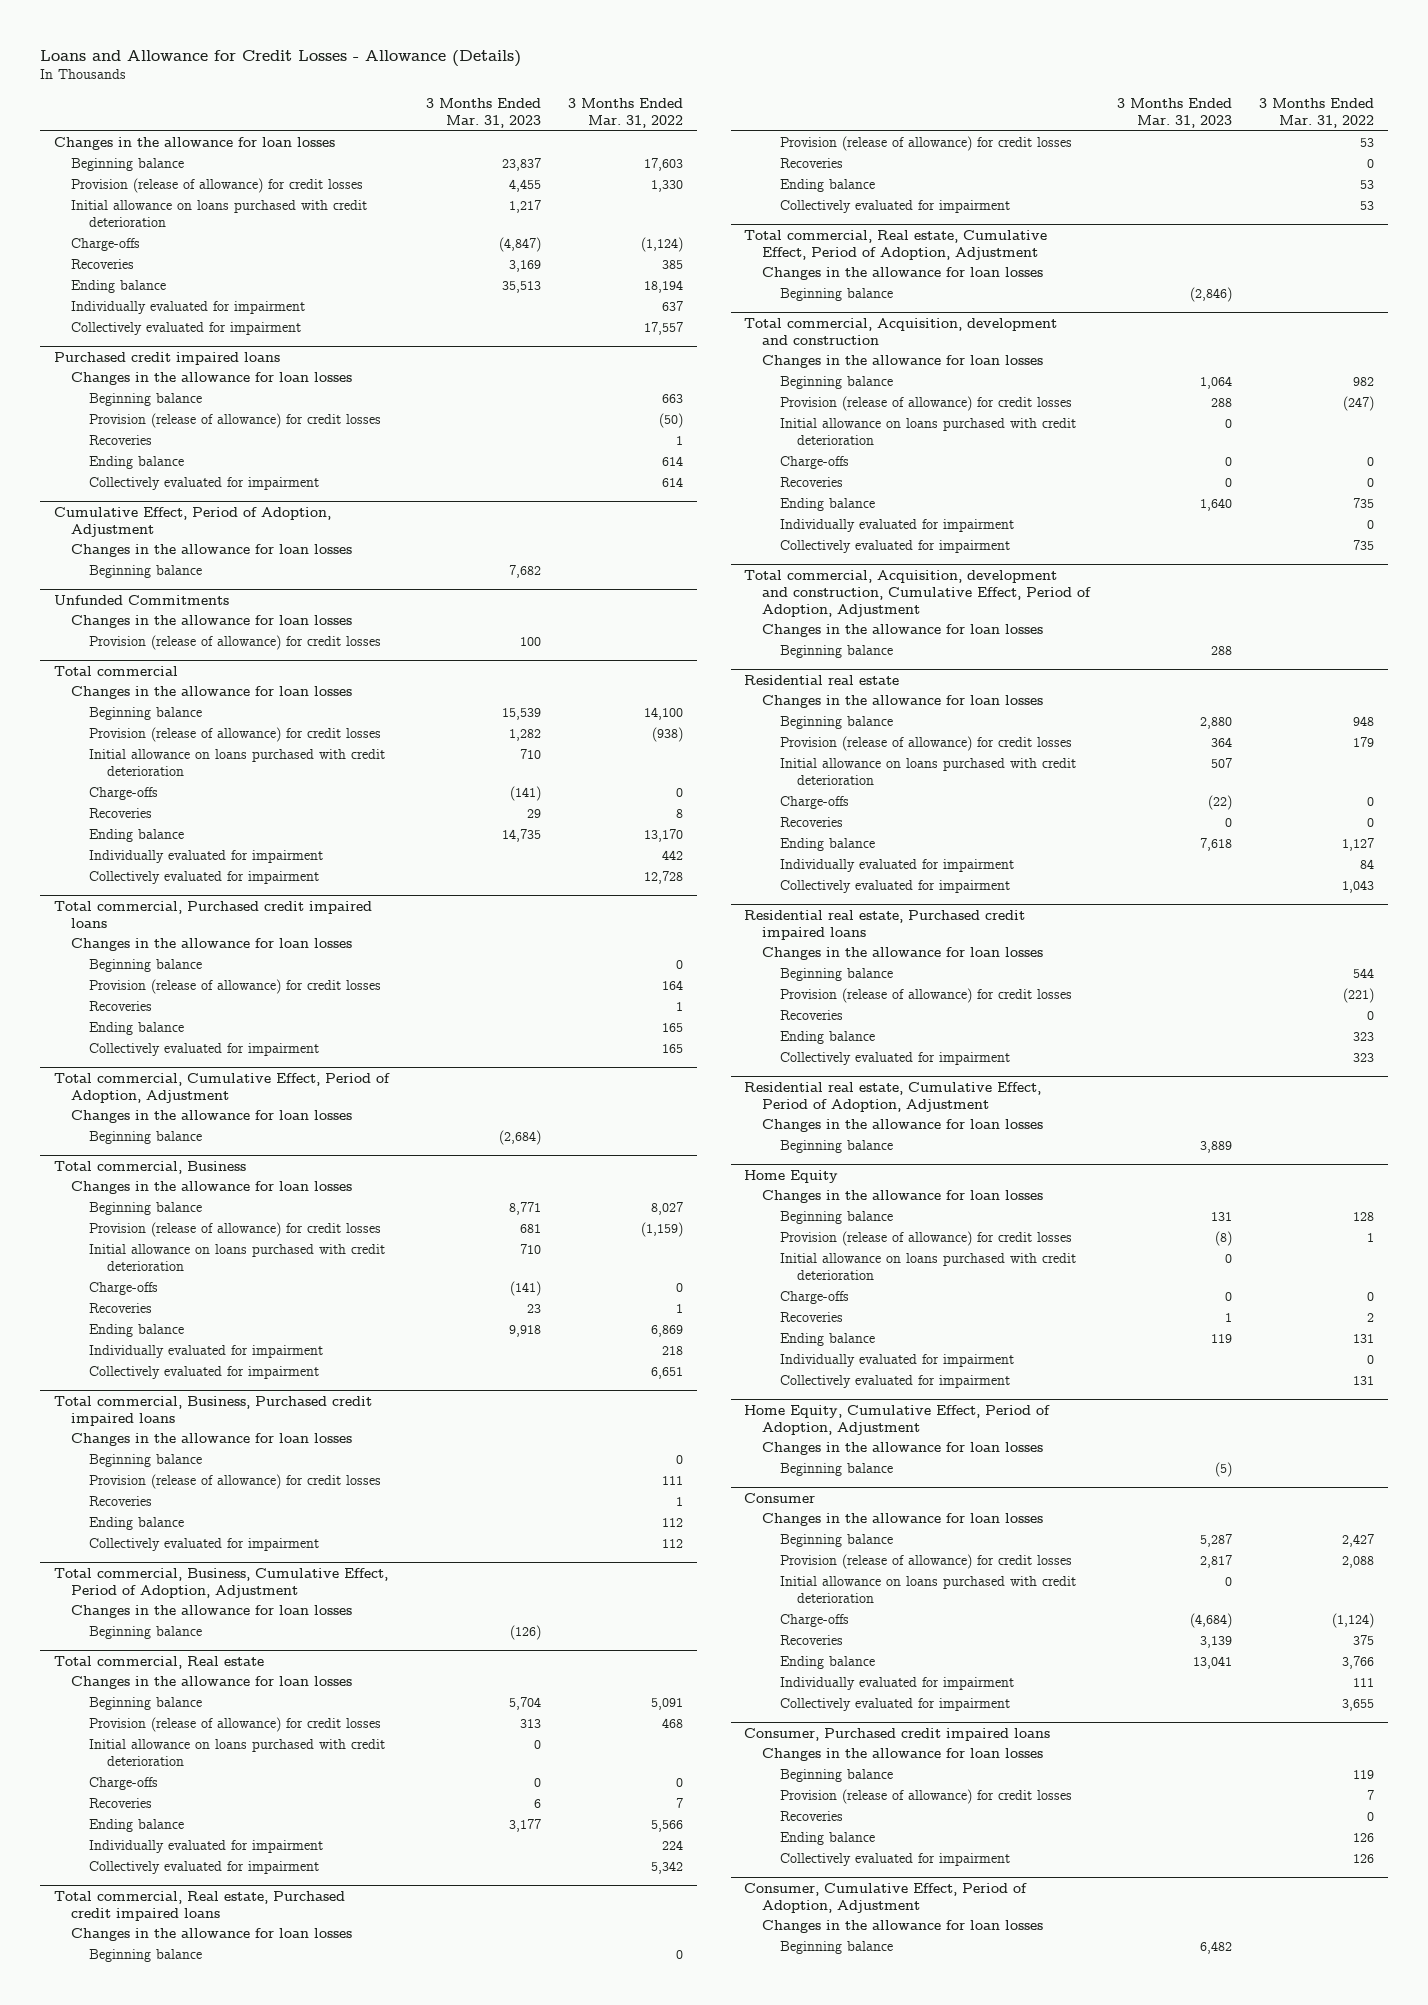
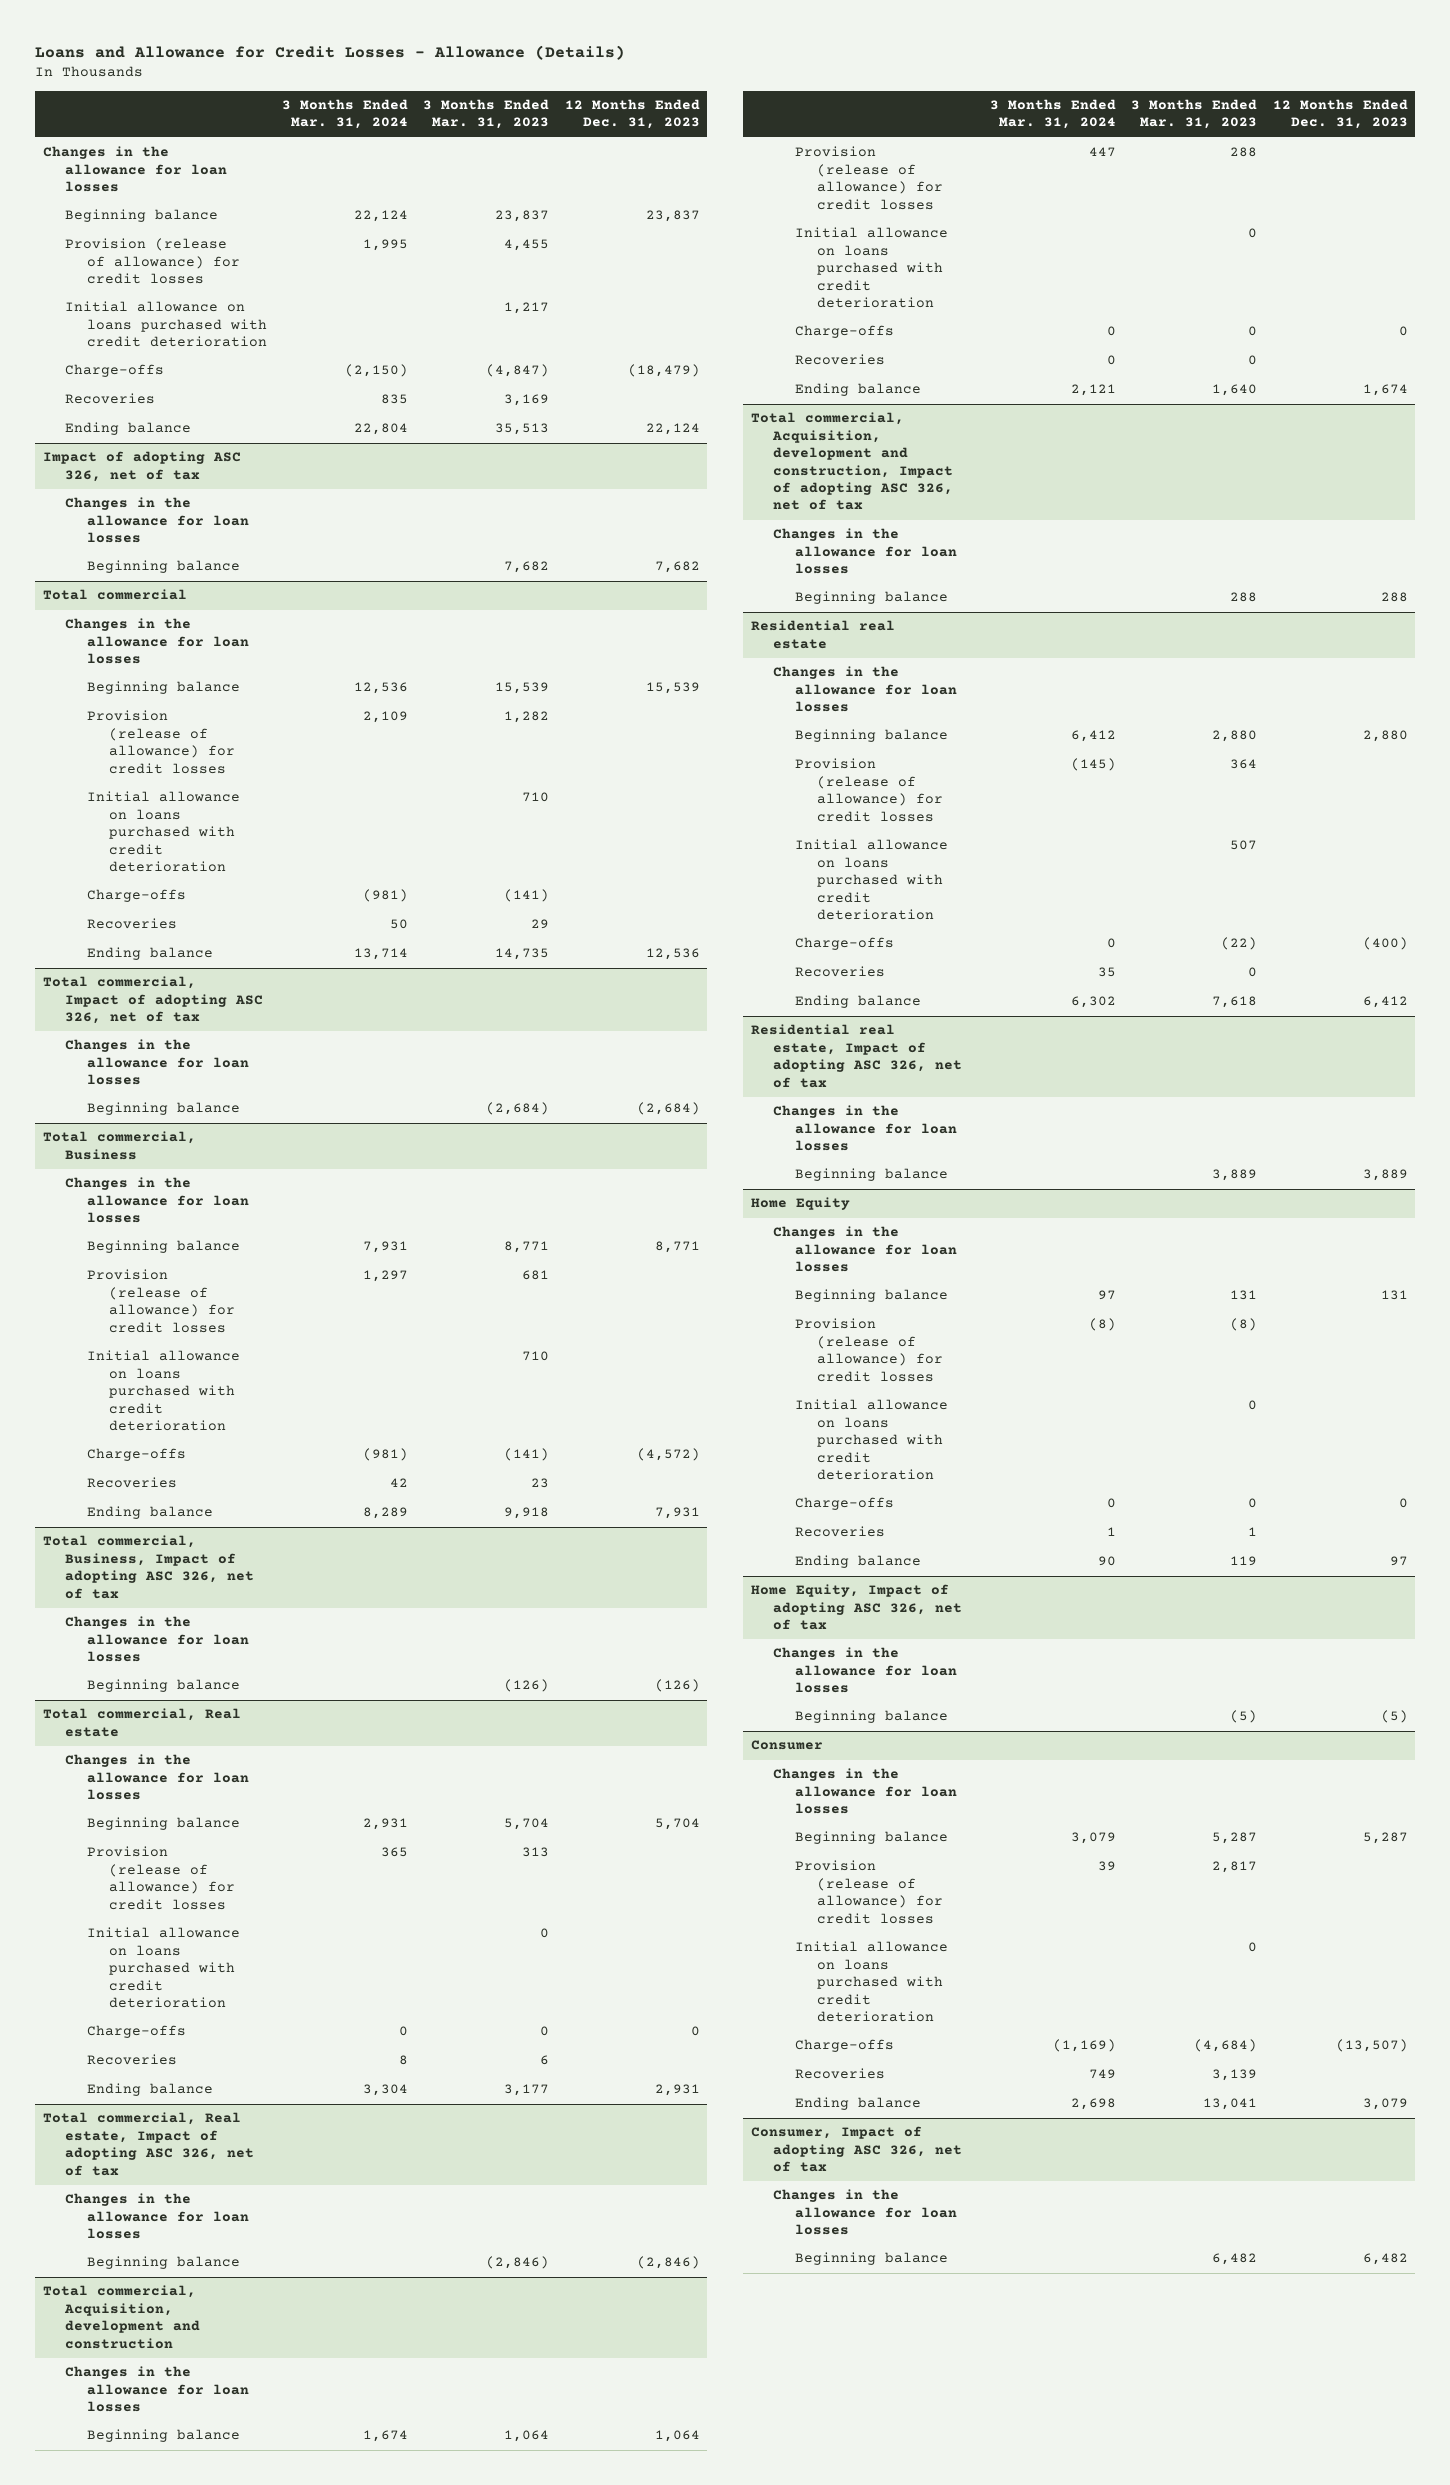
[568,98,684,129] 3 Months Ended Mar. 31, 2022 -> none
none -> [282,99,409,130] 3 Months Ended Mar. 31, 2024
none -> [564,99,700,130] 12 Months Ended Dec. 31, 2023
[71,301,306,315] Individually evaluated for impairment -> none
[71,322,302,336] Collectively evaluated for impairment -> none
[53,351,280,365] Purchased credit impaired loans -> none
[71,372,353,386] Changes in the allowance for loan losses -> none
[88,393,202,407] Beginning balance -> none
[88,413,381,429] Provision (release of allowance) for credit losses -> none
[88,435,152,446] Recoveries -> none
[88,456,184,470] Ending balance -> none
[88,477,319,491] Collectively evaluated for impairment -> none
[53,506,331,537] Cumulative Effect, Period of Adoption, Adjustment -> [42,451,241,482] Impact of adopting ASC 326, net of tax
[53,594,229,605] Unfunded Commitments -> none
[71,615,353,629] Changes in the allowance for loan losses -> none
[88,635,381,651] Provision (release of allowance) for credit losses -> none
[88,850,323,864] Individually evaluated for impairment -> none
[88,871,319,885] Collectively evaluated for impairment -> none
[53,900,372,928] Total commercial, Purchased credit impaired loans -> none
[71,938,353,952] Changes in the allowance for loan losses -> none
[88,959,202,973] Beginning balance -> none
[88,979,381,995] Provision (release of allowance) for credit losses -> none
[88,1001,152,1012] Recoveries -> none
[88,1022,184,1036] Ending balance -> none
[88,1043,319,1057] Collectively evaluated for impairment -> none
[53,1072,390,1103] Total commercial, Cumulative Effect, Period of Adoption, Adjustment -> [42,976,263,1025] Total commercial, Impact of adopting ASC 326, net of tax
[88,1345,323,1359] Individually evaluated for impairment -> none
[88,1366,319,1380] Collectively evaluated for impairment -> none
[53,1395,372,1426] Total commercial, Business, Purchased credit impaired loans -> none
[71,1433,353,1447] Changes in the allowance for loan losses -> none
[88,1454,202,1468] Beginning balance -> none
[88,1474,381,1490] Provision (release of allowance) for credit losses -> none
[88,1496,152,1507] Recoveries -> none
[88,1517,184,1531] Ending balance -> none
[88,1538,319,1552] Collectively evaluated for impairment -> none
[53,1567,388,1598] Total commercial, Business, Cumulative Effect, Period of Adoption, Adjustment -> [42,1535,254,1599] Total commercial, Business, Impact of adopting ASC 326, net of tax
[88,1840,323,1854] Individually evaluated for impairment -> none
[88,1861,319,1875] Collectively evaluated for impairment -> none
[53,1890,345,1921] Total commercial, Real estate, Purchased credit impaired loans -> none
[71,1928,353,1942] Changes in the allowance for loan losses -> none
[88,1949,202,1963] Beginning balance -> none
[779,136,1072,152] Provision (release of allowance) for credit losses -> none
[779,158,843,169] Recoveries -> none
[779,179,875,193] Ending balance -> none
[779,200,1010,214] Collectively evaluated for impairment -> none
[744,229,1048,260] Total commercial, Real estate, Cumulative Effect, Period of Adoption, Adjustment -> [42,2112,254,2176] Total commercial, Real estate, Impact of adopting ASC 326, net of tax
[779,519,1014,533] Individually evaluated for impairment -> none
[779,540,1010,554] Collectively evaluated for impairment -> none
[744,569,1092,617] Total commercial, Acquisition, development and construction, Cumulative Effect, Period of Adoption, Adjustment -> [750,412,953,511] Total commercial, Acquisition, development and construction, Impact of adopting ASC 326, net of tax
[779,859,1014,873] Individually evaluated for impairment -> none
[779,880,1010,894] Collectively evaluated for impairment -> none
[744,909,1026,940] Residential real estate, Purchased credit impaired loans -> none
[762,947,1044,961] Changes in the allowance for loan losses -> none
[779,968,893,982] Beginning balance -> none
[779,988,1072,1004] Provision (release of allowance) for credit losses -> none
[779,1010,843,1021] Recoveries -> none
[779,1031,875,1045] Ending balance -> none
[779,1052,1010,1066] Collectively evaluated for impairment -> none
[744,1081,1042,1112] Residential real estate, Cumulative Effect, Period of Adoption, Adjustment -> [750,1024,962,1088] Residential real estate, Impact of adopting ASC 326, net of tax
[779,1354,1014,1368] Individually evaluated for impairment -> none
[779,1375,1010,1389] Collectively evaluated for impairment -> none
[744,1404,1051,1435] Home Equity, Cumulative Effect, Period of Adoption, Adjustment -> [750,1584,962,1631] Home Equity, Impact of adopting ASC 326, net of tax
[779,1677,1014,1691] Individually evaluated for impairment -> none
[779,1698,1010,1712] Collectively evaluated for impairment -> none
[744,1727,1051,1741] Consumer, Purchased credit impaired loans -> none
[762,1748,1044,1762] Changes in the allowance for loan losses -> none
[779,1769,893,1783] Beginning balance -> none
[779,1789,1072,1805] Provision (release of allowance) for credit losses -> none
[779,1811,843,1822] Recoveries -> none
[779,1832,875,1846] Ending balance -> none
[779,1853,1010,1867] Collectively evaluated for impairment -> none
[744,1882,1028,1913] Consumer, Cumulative Effect, Period of Adoption, Adjustment -> [750,2126,962,2173] Consumer, Impact of adopting ASC 326, net of tax

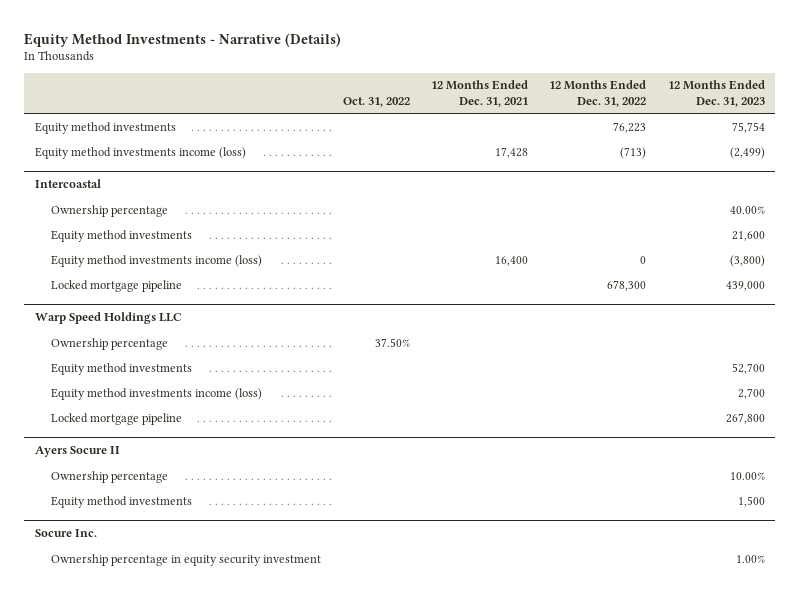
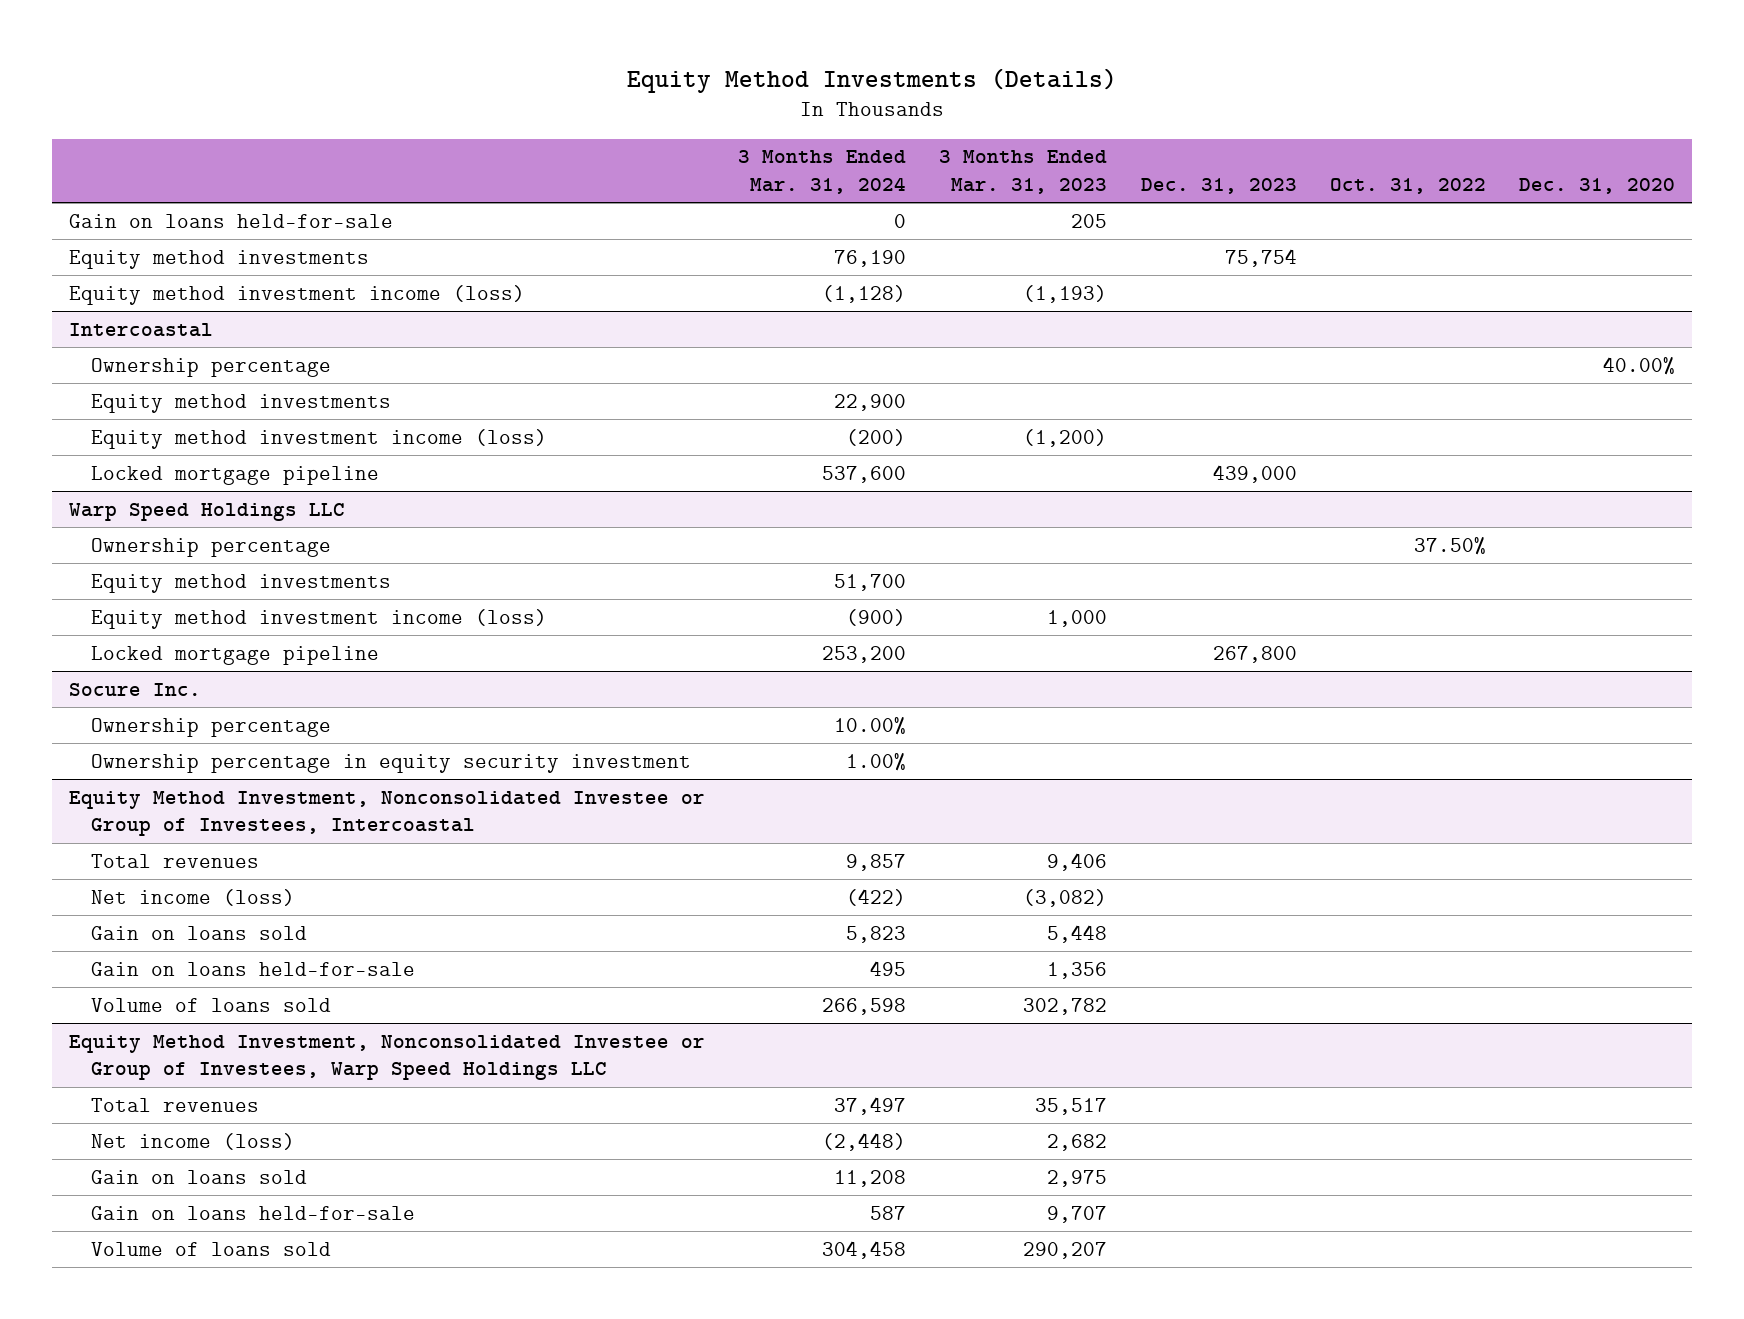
[24,32,342,47] Equity Method Investments - Narrative (Details) -> [627,67,1118,93] Equity Method Investments (Details)
[430,80,528,107] 12 Months Ended Dec. 31, 2021 -> none
[549,80,647,107] 12 Months Ended Dec. 31, 2022 -> none
[667,80,765,107] 12 Months Ended Dec. 31, 2023 -> none
none -> [738,150,907,195] 3 Months Ended Mar. 31, 2024
none -> [939,150,1108,195] 3 Months Ended Mar. 31, 2023
none -> [1140,178,1297,195] Dec. 31, 2023
none -> [1519,178,1676,195] Dec. 31, 2020
none -> [68,213,393,228] Gain on loans held-for-sale
[34,146,246,159] Equity method investments income (loss) -> [68,284,525,305] Equity method investment income (loss)
[51,254,263,267] Equity method investments income (loss) -> [91,428,548,449] Equity method investment income (loss)
[51,387,263,400] Equity method investments income (loss) -> [91,608,548,629] Equity method investment income (loss)
[34,446,120,458] Ayers Socure II -> none
[51,470,169,483] Ownership percentage -> none
[51,495,193,508] Equity method investments -> none
none -> [91,717,332,737] Ownership percentage
none -> [68,790,705,837] Equity Method Investment, Nonconsolidated Investee or Group of Investees, Intercoastal
none -> [91,853,260,868] Total revenues
none -> [91,888,296,906] Net income (loss)
none -> [91,925,308,940] Gain on loans sold
none -> [91,961,416,976] Gain on loans held-for-sale
none -> [91,997,332,1012] Volume of loans sold
none -> [68,1034,705,1081] Equity Method Investment, Nonconsolidated Investee or Group of Investees, Warp Speed Holdings LLC
none -> [91,1097,260,1112] Total revenues
none -> [91,1132,296,1150] Net income (loss)
none -> [91,1169,308,1184] Gain on loans sold
none -> [91,1205,416,1220] Gain on loans held-for-sale
none -> [91,1241,332,1256] Volume of loans sold

